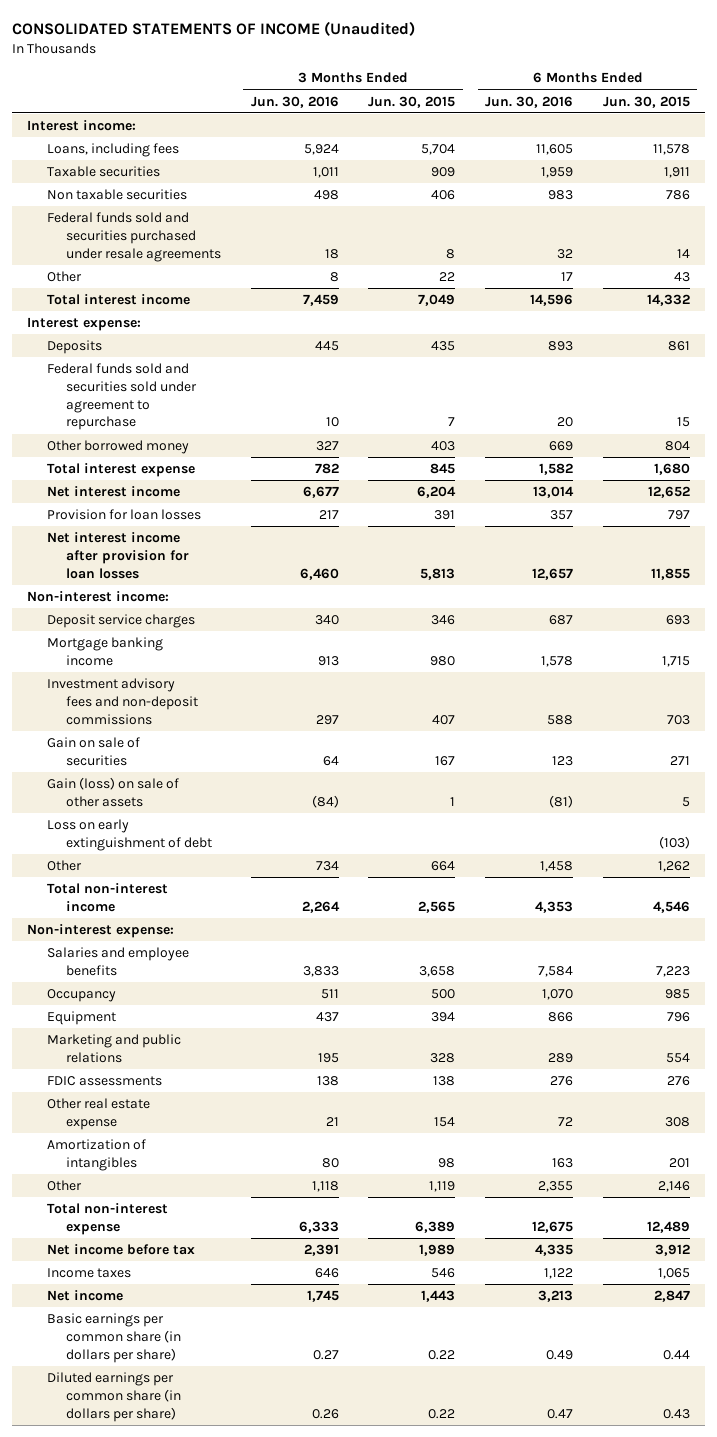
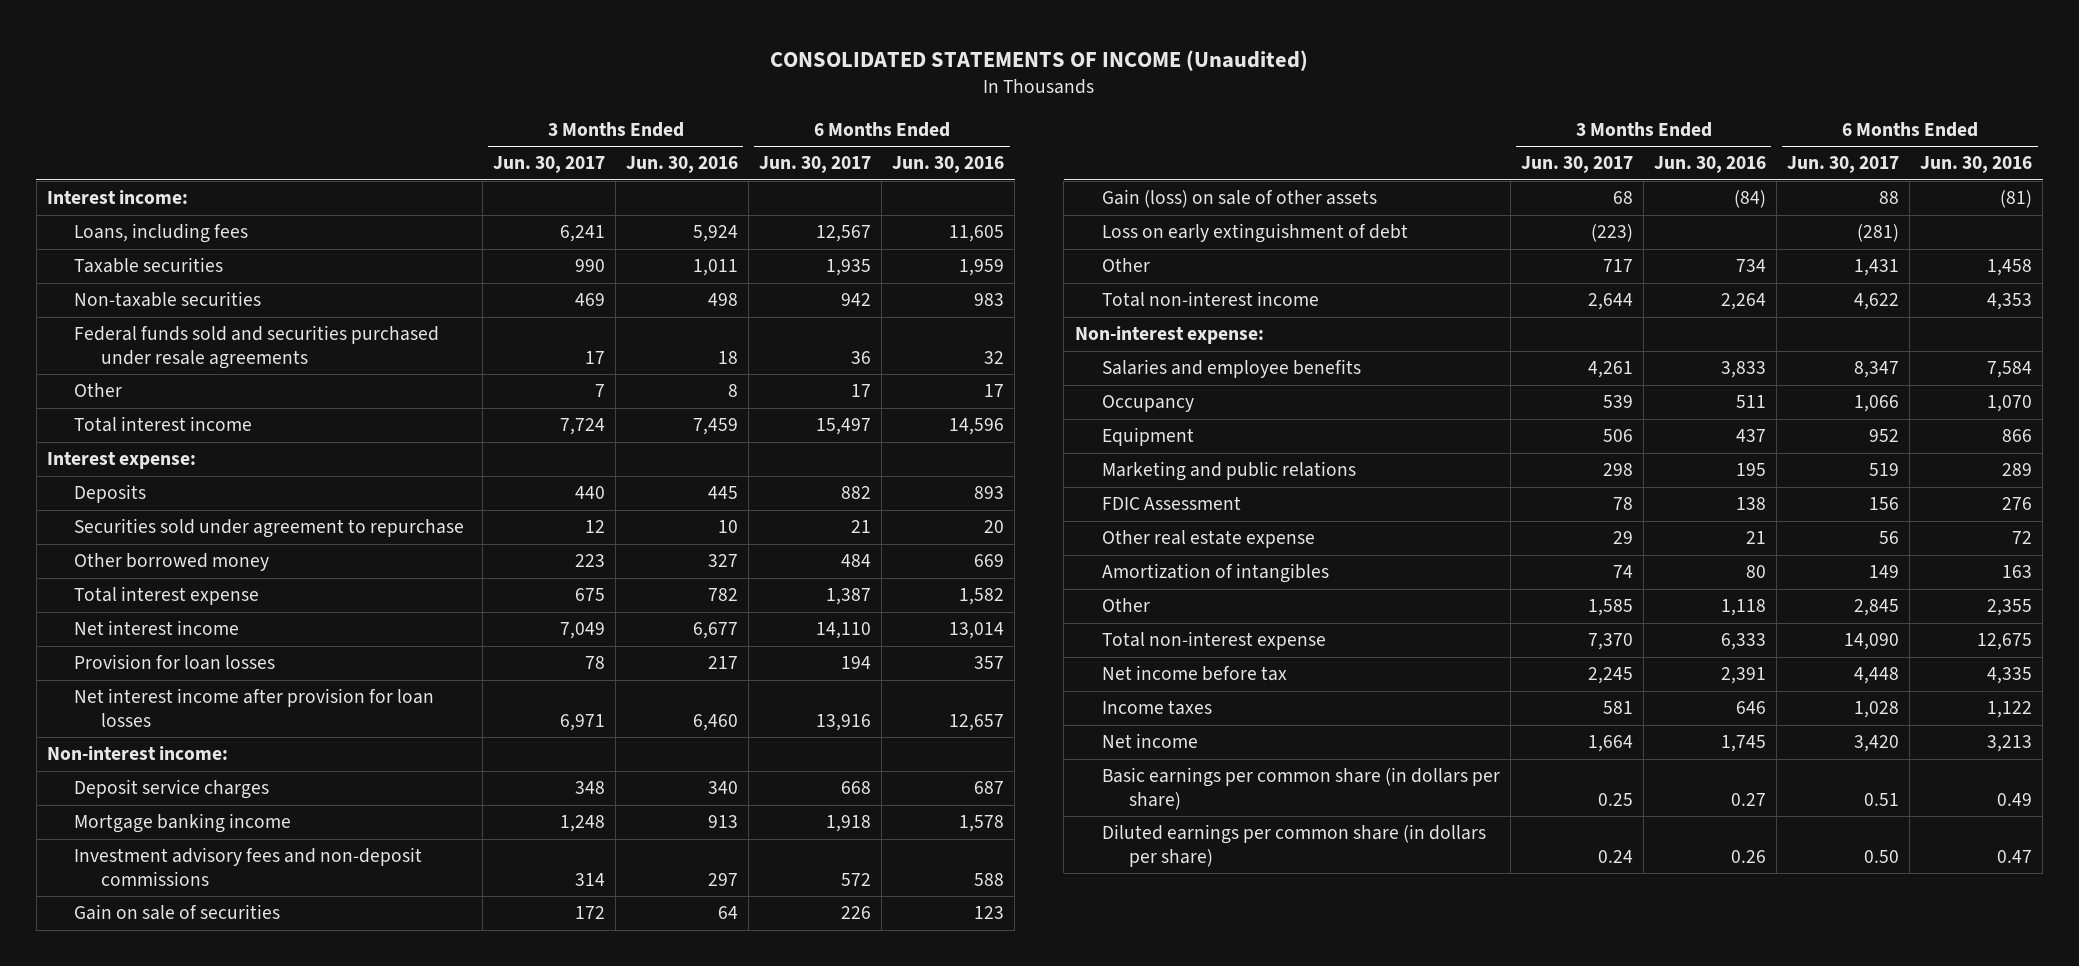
[368,95,456,108] Jun. 30, 2015 -> none
[602,95,690,108] Jun. 30, 2015 -> none
none -> [493,156,606,174] Jun. 30, 2017
none -> [759,156,872,174] Jun. 30, 2017
[46,188,187,200] Non taxable securities -> [73,291,261,308] Non-taxable securities
[46,362,197,431] Federal funds sold and securities sold under agreement to repurchase -> [73,518,464,539] Securities sold under agreement to repurchase
[46,1075,162,1086] FDIC assessments -> [1101,496,1241,511] FDIC Assessment

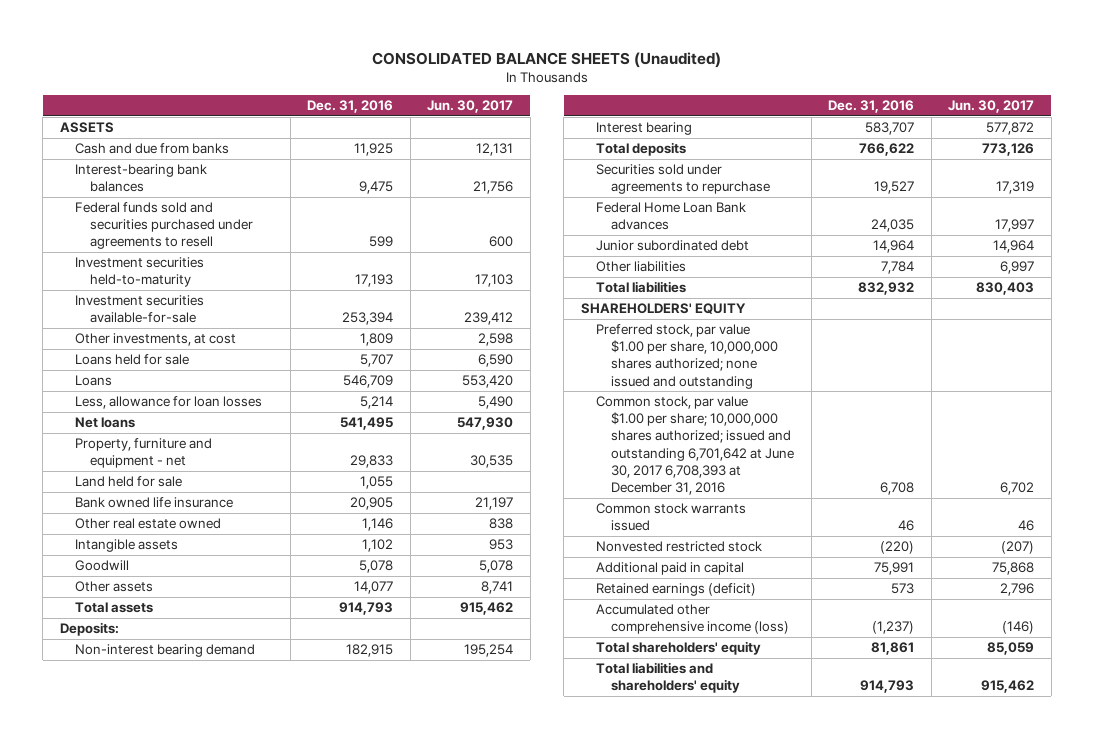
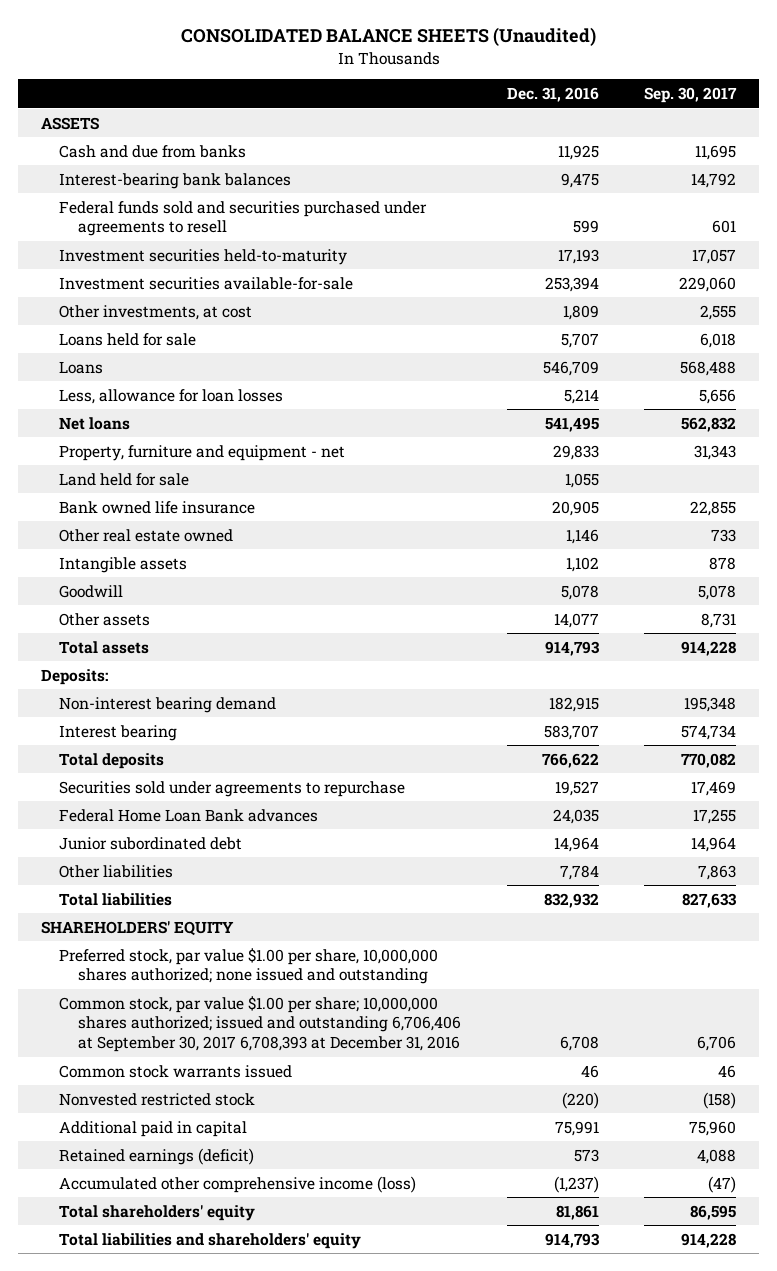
[427,100,514,114] Jun. 30, 2017 -> none
none -> [644,87,738,104] Sep. 30, 2017
[596,396,795,495] Common stock, par value $1.00 per share; 10,000,000 shares authorized; issued and outstanding 6,701,642 at June 30, 2017 6,708,393 at December 31, 2016 -> [59,995,461,1053] Common stock, par value $1.00 per share; 10,000,000 shares authorized; issued and outstanding 6,706,406 at September 30, 2017 6,708,393 at December 31, 2016

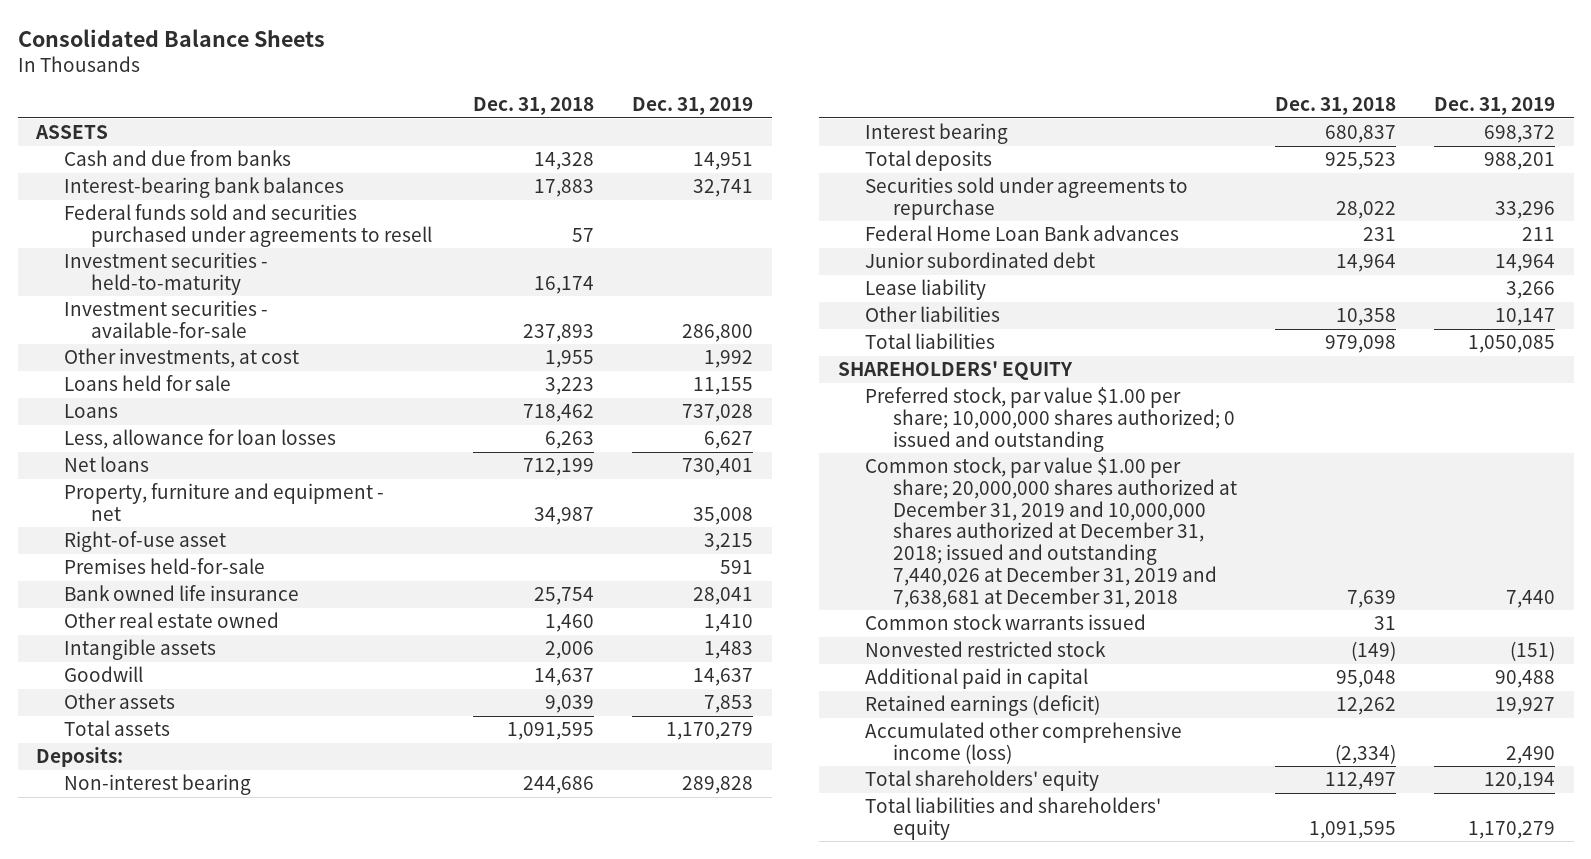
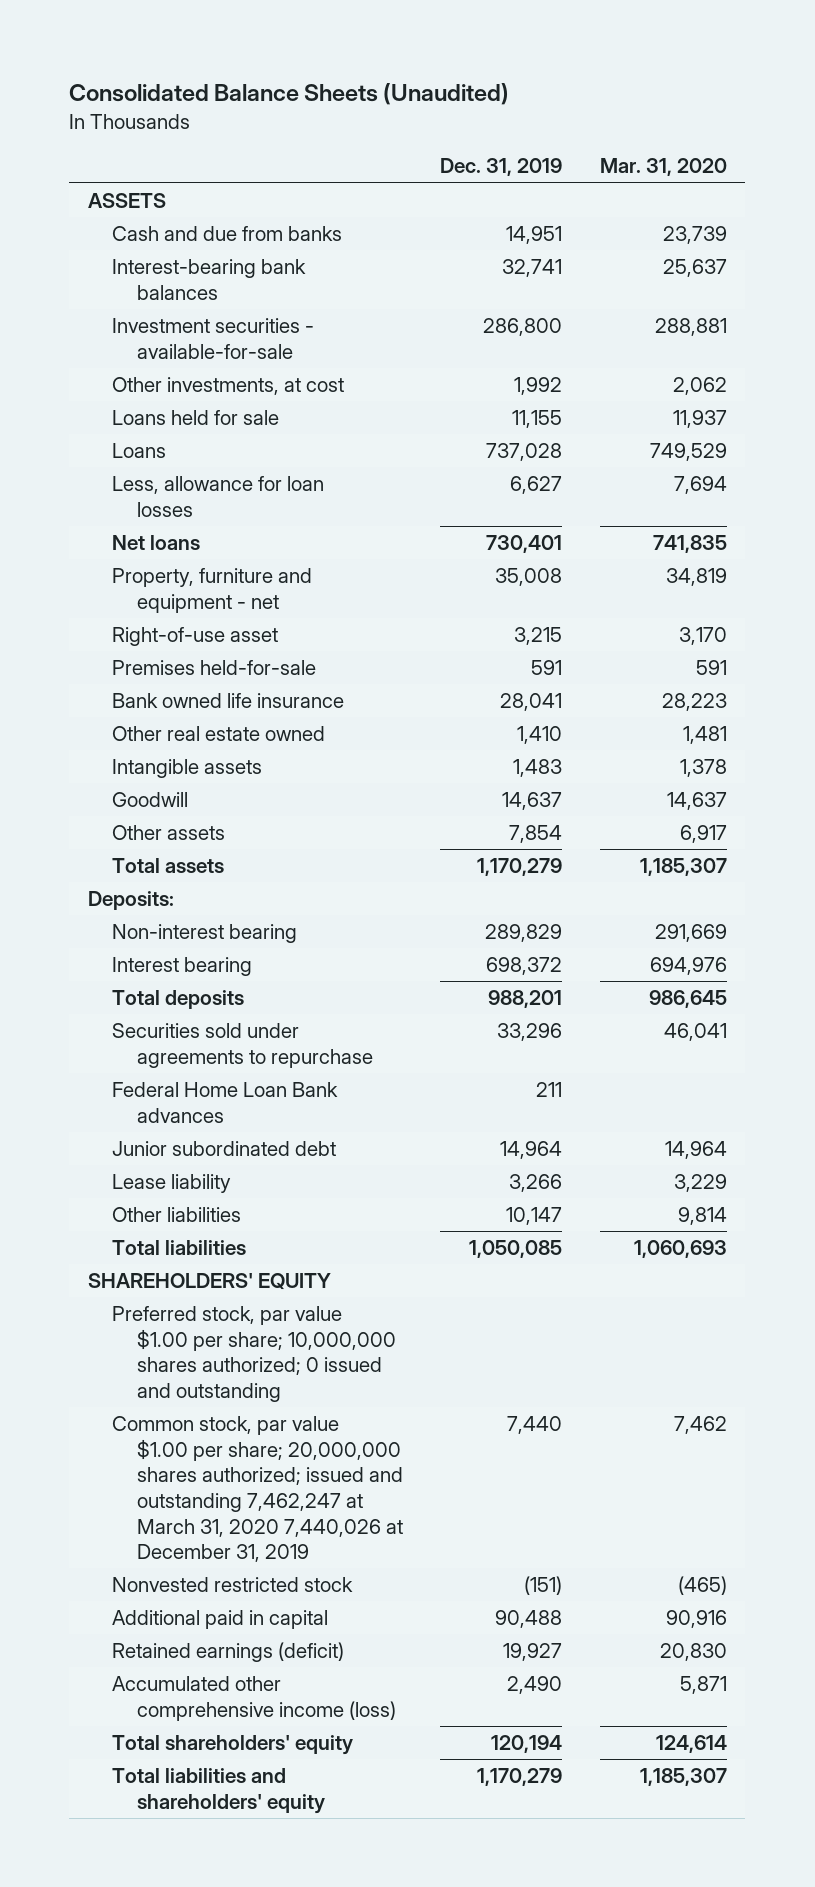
[17,28,325,47] Consolidated Balance Sheets -> [69,83,510,106] Consolidated Balance Sheets (Unaudited)
[473,97,595,116] Dec. 31, 2018 -> none
none -> [599,158,727,177] Mar. 31, 2020
[63,204,433,247] Federal funds sold and securities purchased under agreements to resell -> none
[63,252,268,295] Investment securities - held-to-maturity -> none
[704,695,754,714] 7,853 -> [509,825,563,844] 7,854
[682,776,754,795] 289,828 -> [485,924,563,943] 289,829
[865,614,1147,631] Common stock warrants issued -> none
[865,457,1237,608] Common stock, par value $1.00 per share; 20,000,000 shares authorized at December 31, 2019 and 10,000,000 shares authorized at December 31, 2018; issued and outstanding 7,440,026 at December 31, 2019 and 7,638,681 at December 31, 2018 -> [112,1416,403,1563] Common stock, par value $1.00 per share; 20,000,000 shares authorized; issued and outstanding 7,462,247 at March 31, 2020 7,440,026 at December 31, 2019

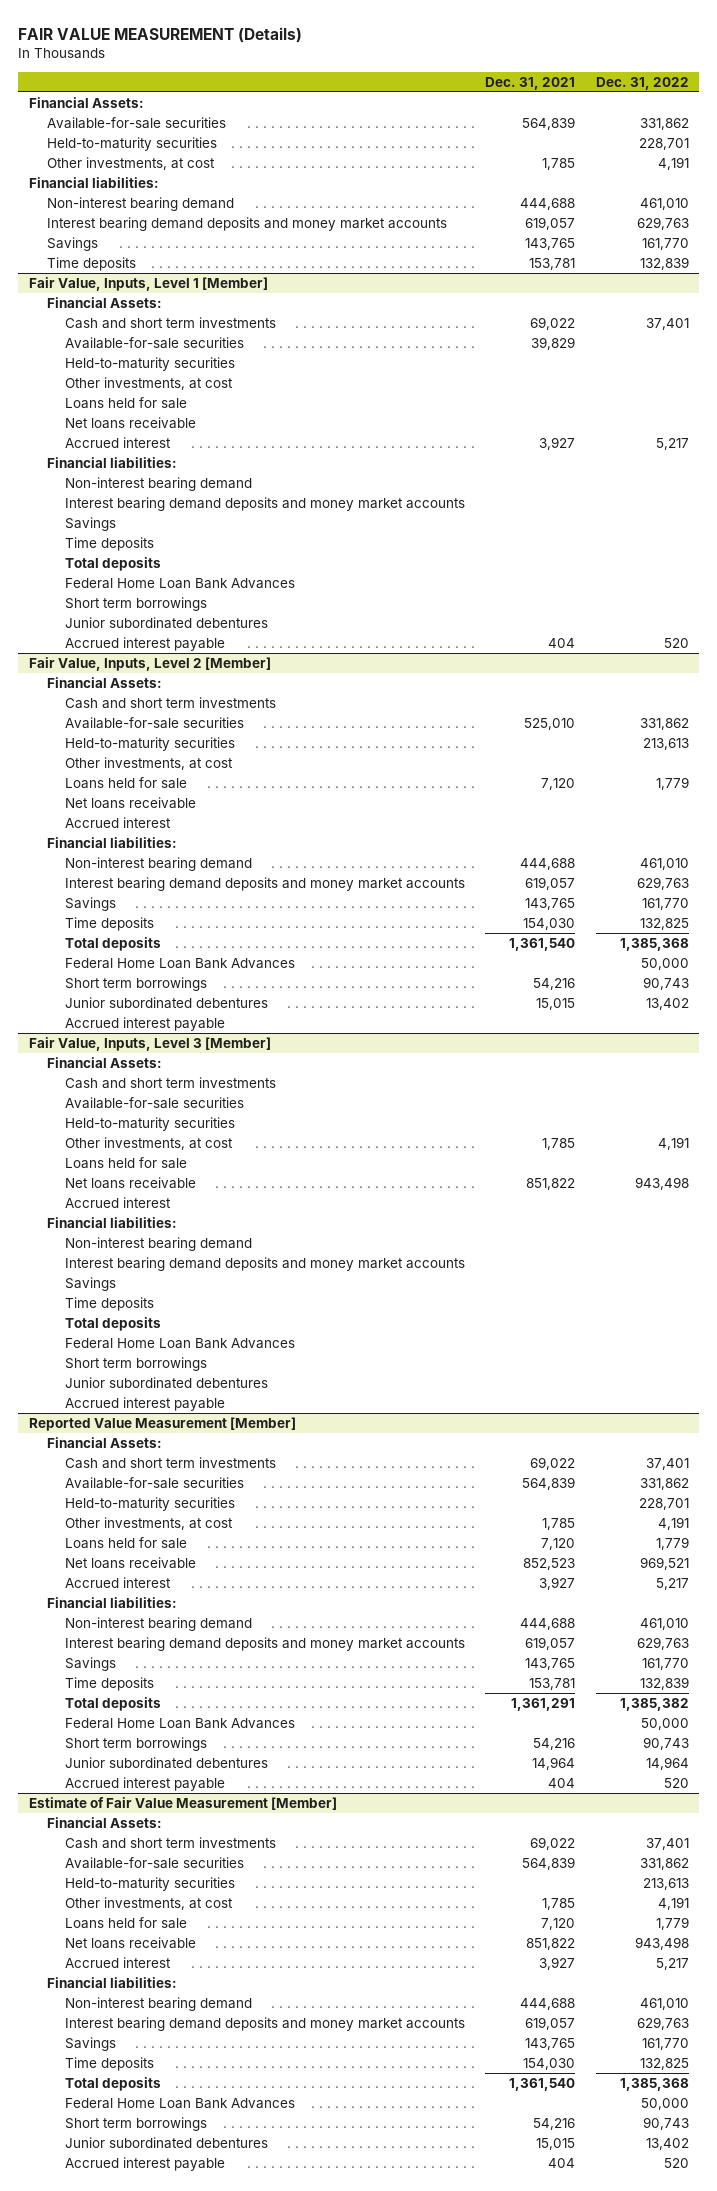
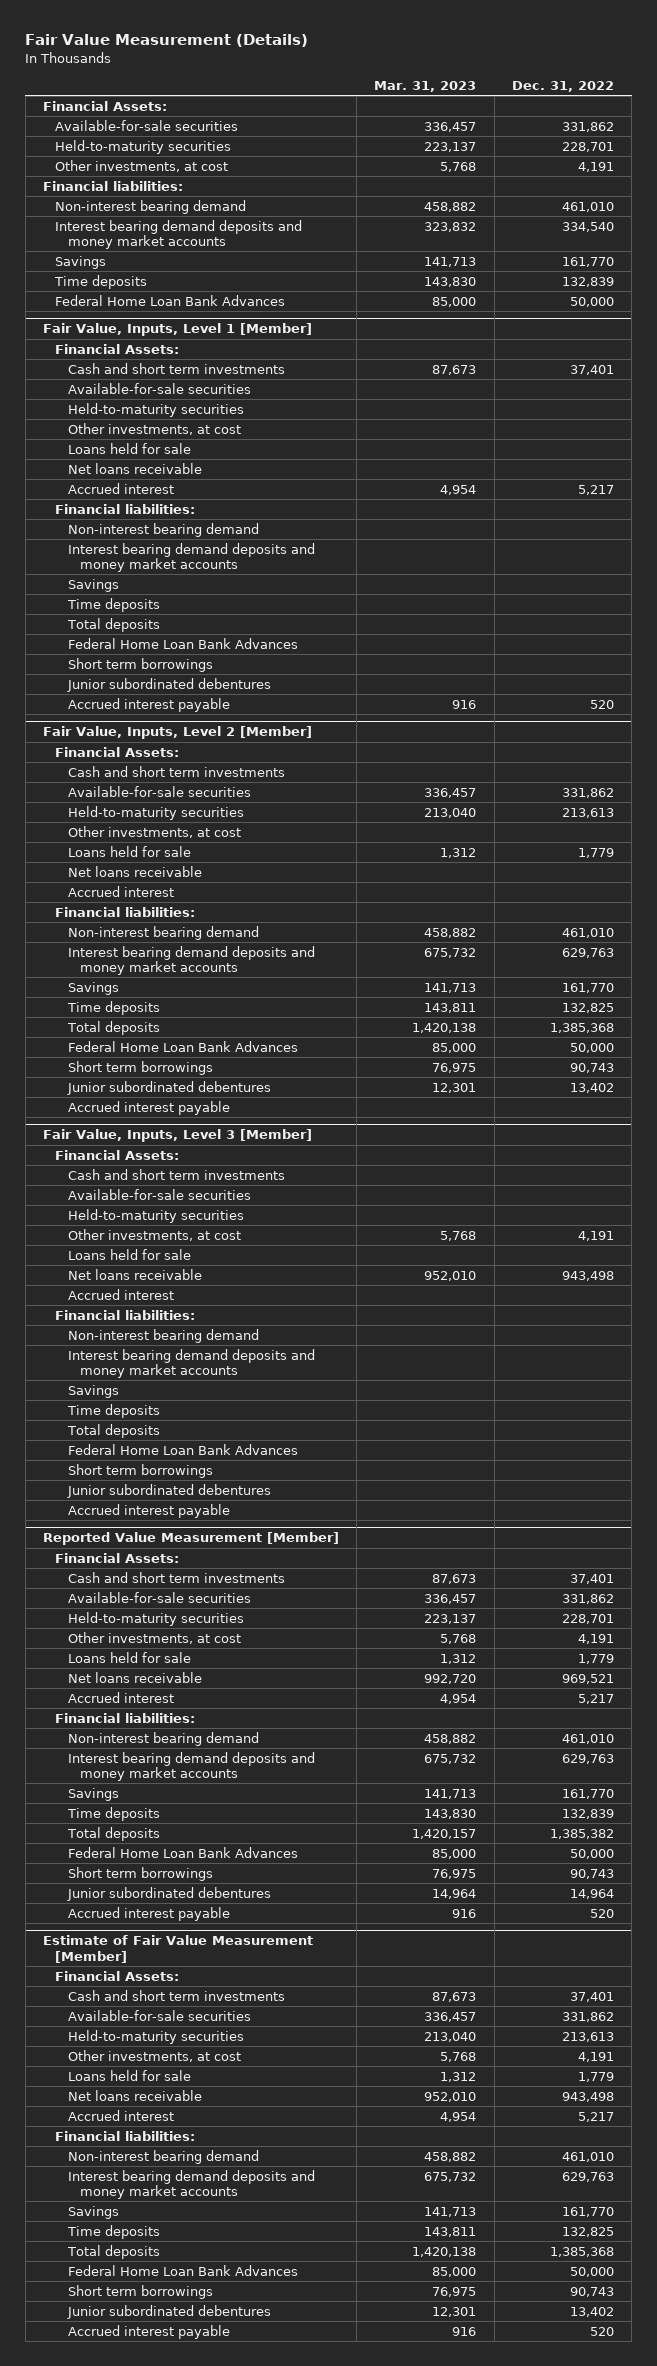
[18,26,303,43] FAIR VALUE MEASUREMENT (Details) -> [25,34,309,48] Fair Value Measurement (Details)
[485,76,576,90] Dec. 31, 2021 -> none
none -> [374,81,477,93] Mar. 31, 2023
[636,217,689,231] 629,763 -> [561,221,614,232] 334,540
none -> [55,294,286,306] Federal Home Loan Bank Advances

